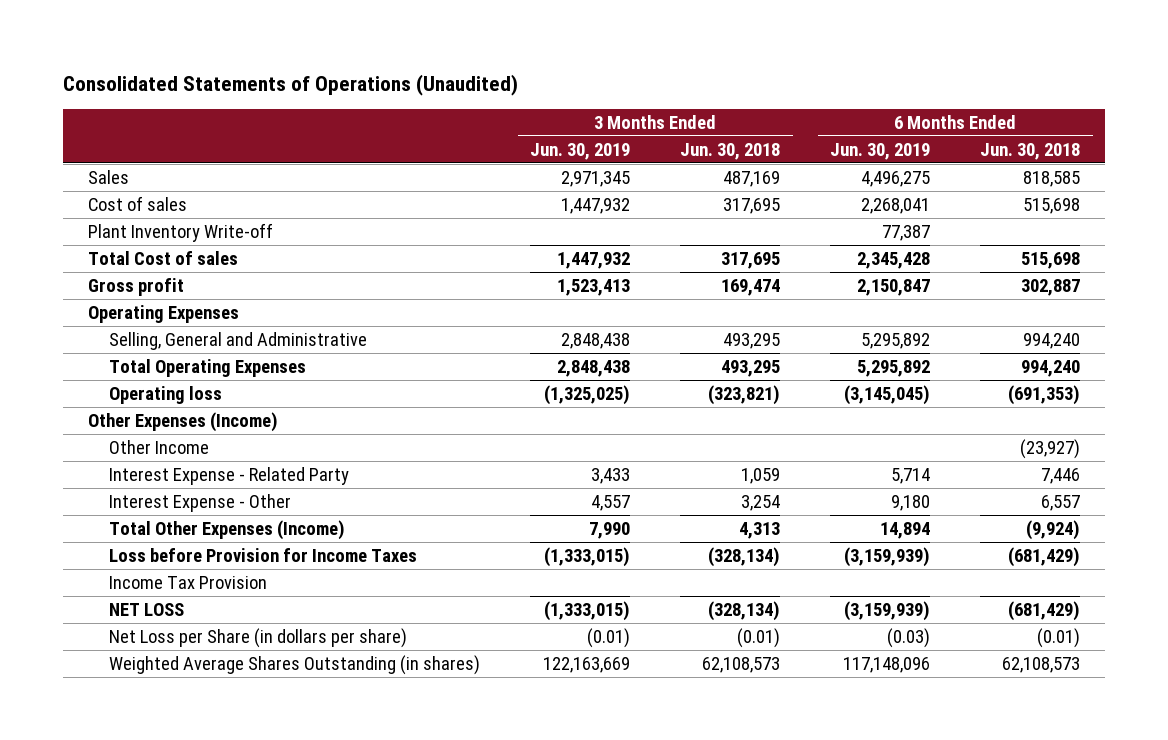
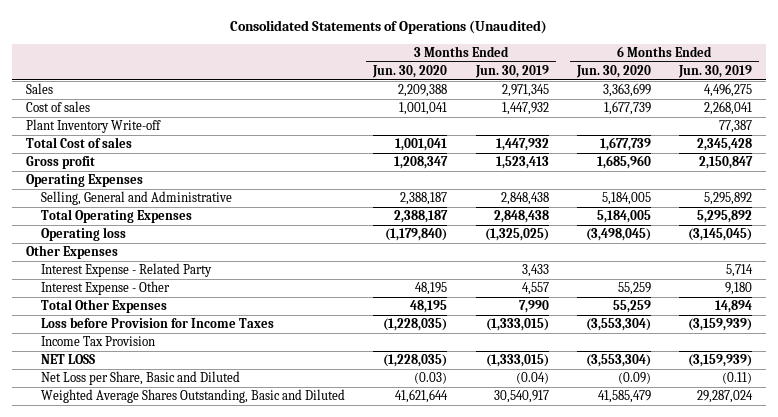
[680,142,781,160] Jun. 30, 2018 -> none
[980,142,1081,160] Jun. 30, 2018 -> none
none -> [372,64,448,78] Jun. 30, 2020
none -> [575,64,651,78] Jun. 30, 2020
[108,439,209,454] Other Income -> none
[87,411,278,432] Other Expenses (Income) -> [26,245,119,260] Other Expenses
[108,519,345,540] Total Other Expenses (Income) -> [41,299,168,314] Total Other Expenses
[108,627,407,648] Net Loss per Share (in dollars per share) -> [41,371,241,386] Net Loss per Share, Basic and Diluted
[587,627,631,648] (0.01) -> [515,372,549,385] (0.04)
[887,627,931,648] (0.03) -> [721,372,752,385] (0.11)
[108,654,480,675] Weighted Average Shares Outstanding (in shares) -> [41,389,346,404] Weighted Average Shares Outstanding, Basic and Diluted
[543,656,631,673] 122,163,669 -> [493,390,549,404] 30,540,917
[843,656,931,673] 117,148,096 -> [696,390,753,404] 29,287,024

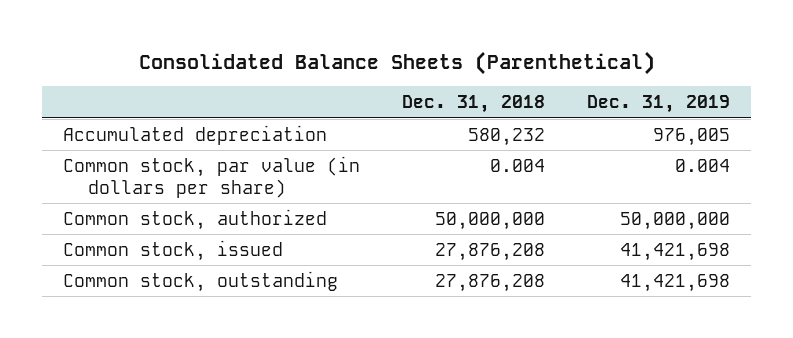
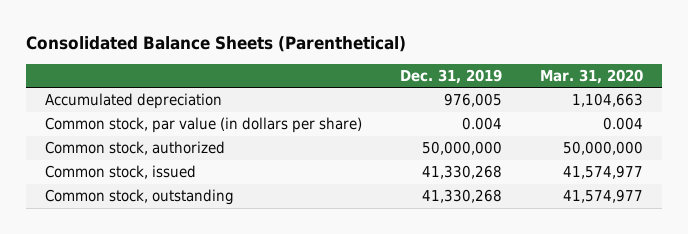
[402,95,546,114] Dec. 31, 2018 -> none
none -> [539,68,643,84] Mar. 31, 2020
[619,242,730,261] 41,421,698 -> [421,165,502,180] 41,330,268
[619,273,730,292] 41,421,698 -> [421,189,502,204] 41,330,268

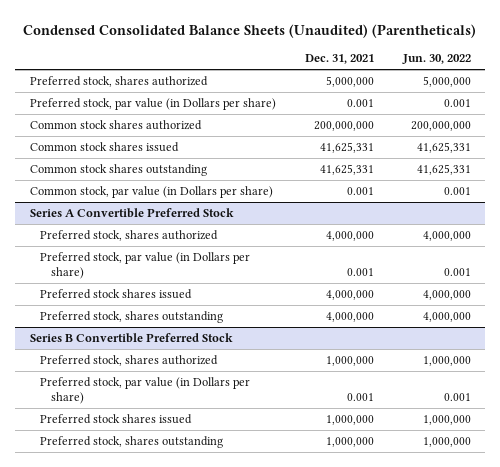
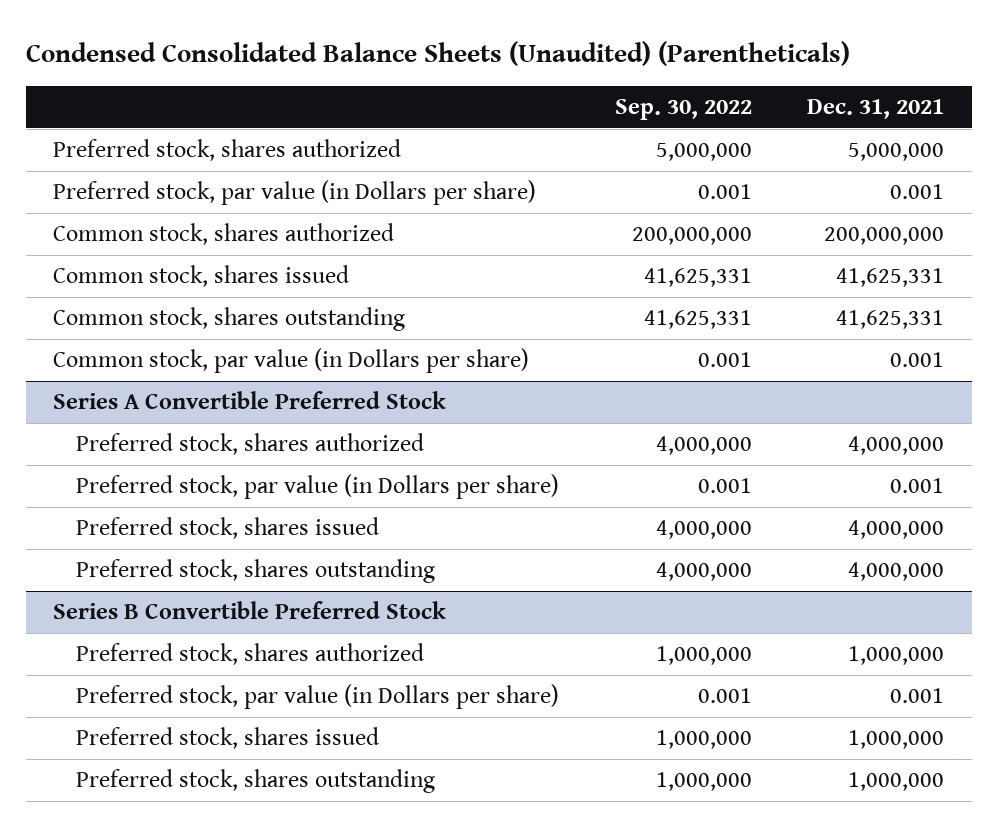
[401,54,471,65] Jun. 30, 2022 -> none
none -> [614,99,752,121] Sep. 30, 2022
[29,120,202,131] Common stock shares authorized -> [53,223,395,246] Common stock, shares authorized
[29,142,179,153] Common stock shares issued -> [53,265,350,288] Common stock, shares issued
[29,164,207,177] Common stock shares outstanding -> [53,307,406,332] Common stock, shares outstanding
[40,289,193,300] Preferred stock shares issued -> [76,517,380,540] Preferred stock, shares issued
[40,414,193,425] Preferred stock shares issued -> [76,727,380,750] Preferred stock, shares issued

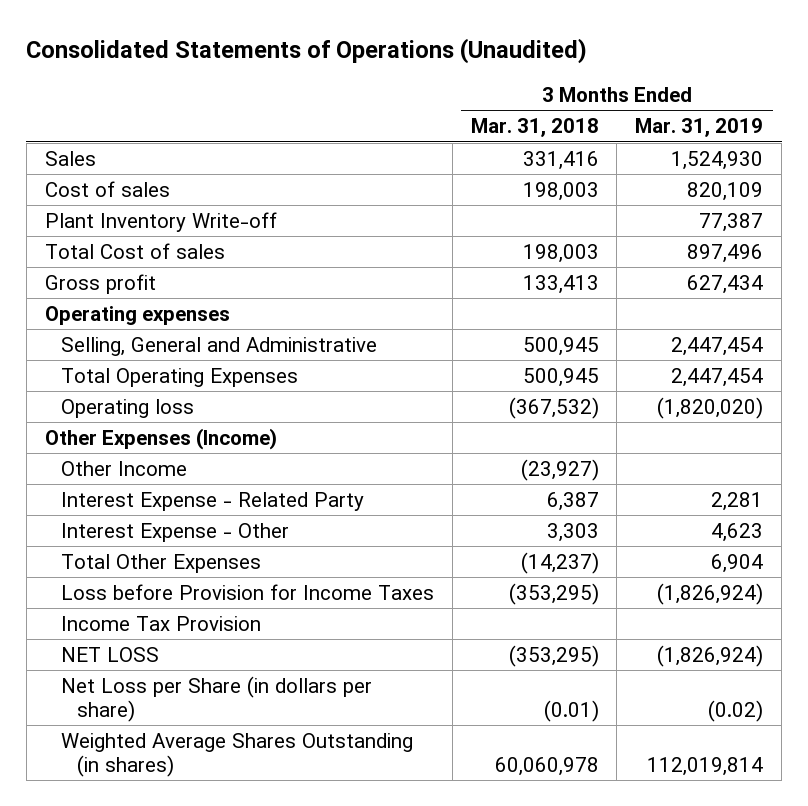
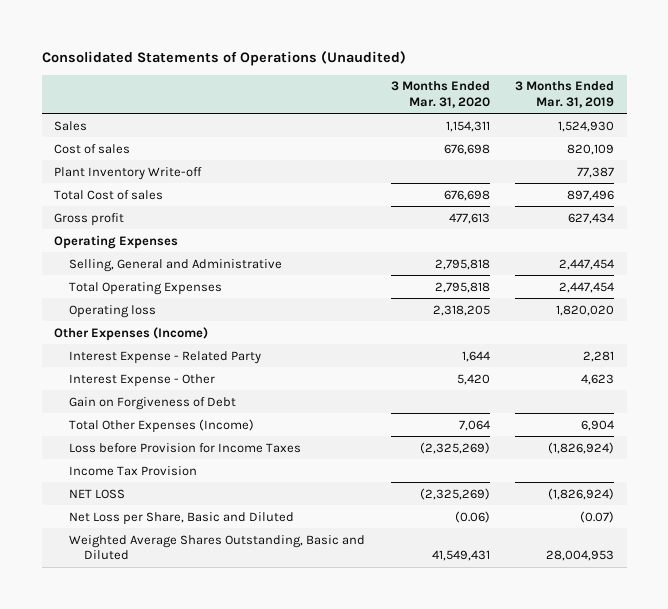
[470,118,599,138] Mar. 31, 2018 -> none
none -> [390,81,490,108] 3 Months Ended Mar. 31, 2020
[44,305,230,325] Operating expenses -> [54,234,179,249] Operating Expenses
[657,396,764,419] (1,820,020) -> [555,304,614,316] 1,820,020
[60,460,187,476] Other Income -> none
none -> [69,396,237,410] Gain on Forgiveness of Debt
[60,553,261,573] Total Other Expenses -> [69,418,255,433] Total Other Expenses (Income)
[60,675,372,722] Net Loss per Share (in dollars per share) -> [69,511,295,525] Net Loss per Share, Basic and Diluted
[708,699,764,722] (0.02) -> [579,510,614,523] (0.07)
[60,732,413,777] Weighted Average Shares Outstanding (in shares) -> [69,534,366,561] Weighted Average Shares Outstanding, Basic and Diluted
[647,756,764,776] 112,019,814 -> [545,550,614,562] 28,004,953

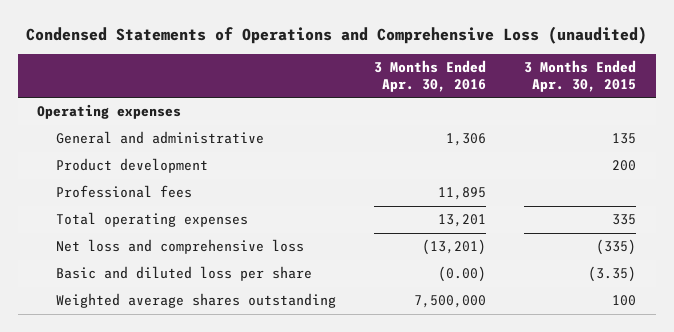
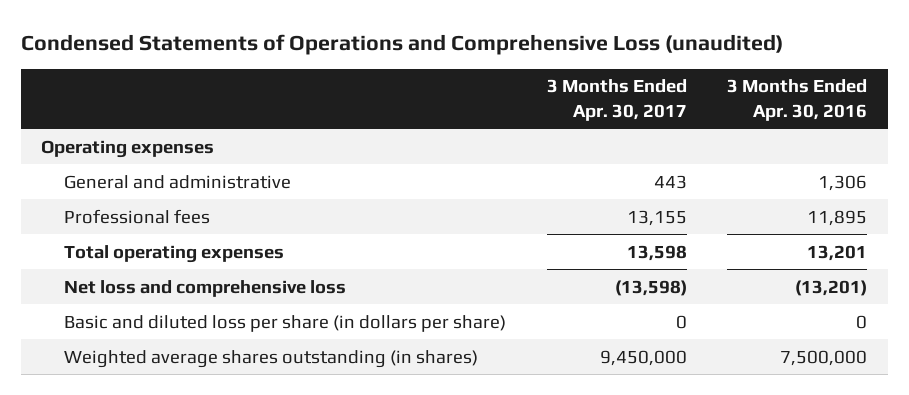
[524,59,637,92] 3 Months Ended Apr. 30, 2015 -> none
none -> [546,79,687,121] 3 Months Ended Apr. 30, 2017
[55,158,208,174] Product development -> none
[55,266,312,282] Basic and diluted loss per share -> [64,314,507,332] Basic and diluted loss per share (in dollars per share)
[438,266,487,283] (0.00) -> [856,314,868,329] 0
[55,293,336,309] Weighted average shares outstanding -> [64,349,479,368] Weighted average shares outstanding (in shares)

